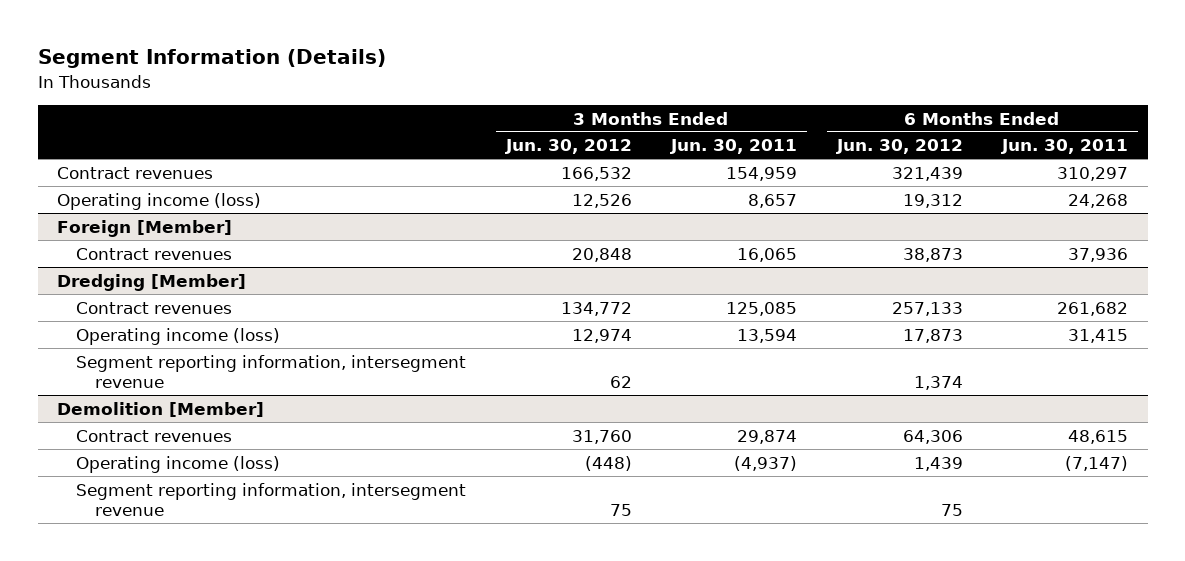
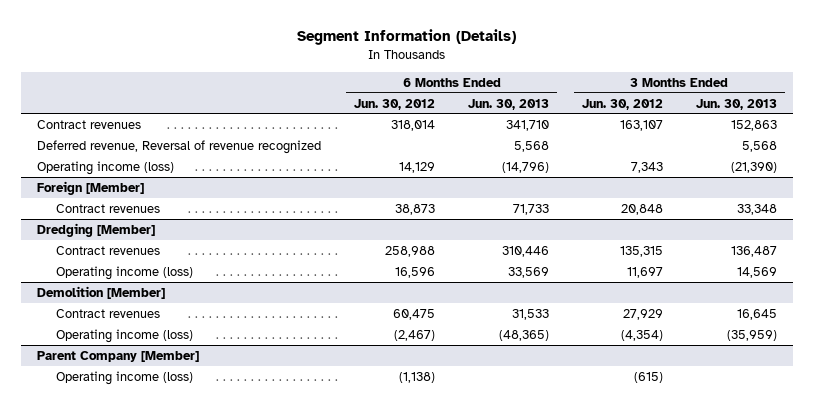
[670,139,798,155] Jun. 30, 2011 -> none
[1000,139,1128,155] Jun. 30, 2011 -> none
none -> [467,98,549,110] Jun. 30, 2013
none -> [695,98,777,110] Jun. 30, 2013
[560,166,632,181] 166,532 -> [619,119,663,131] 163,107
[891,166,963,181] 321,439 -> [391,119,436,131] 318,014
none -> [37,139,322,154] Deferred revenue, Reversal of revenue recognized
[571,193,632,208] 12,526 -> [630,161,663,173] 7,343
[902,193,963,208] 19,312 -> [399,161,436,173] 14,129
[76,354,467,389] Segment reporting information, intersegment revenue -> none
[560,301,632,316] 134,772 -> [619,245,663,257] 135,315
[891,301,963,316] 257,133 -> [385,245,436,257] 258,988
[571,328,632,343] 12,974 -> [626,266,663,278] 11,697
[902,328,963,343] 17,873 -> [395,266,436,278] 16,596
[76,482,467,517] Segment reporting information, intersegment revenue -> none
[571,429,632,444] 31,760 -> [622,308,663,320] 27,929
[902,429,963,444] 64,306 -> [393,308,436,320] 60,475
[584,455,632,471] (448) -> [620,329,663,341] (4,354)
[913,456,963,471] 1,439 -> [394,329,436,341] (2,467)
none -> [37,350,200,362] Parent Company [Member]
none -> [56,370,194,385] Operating income (loss)

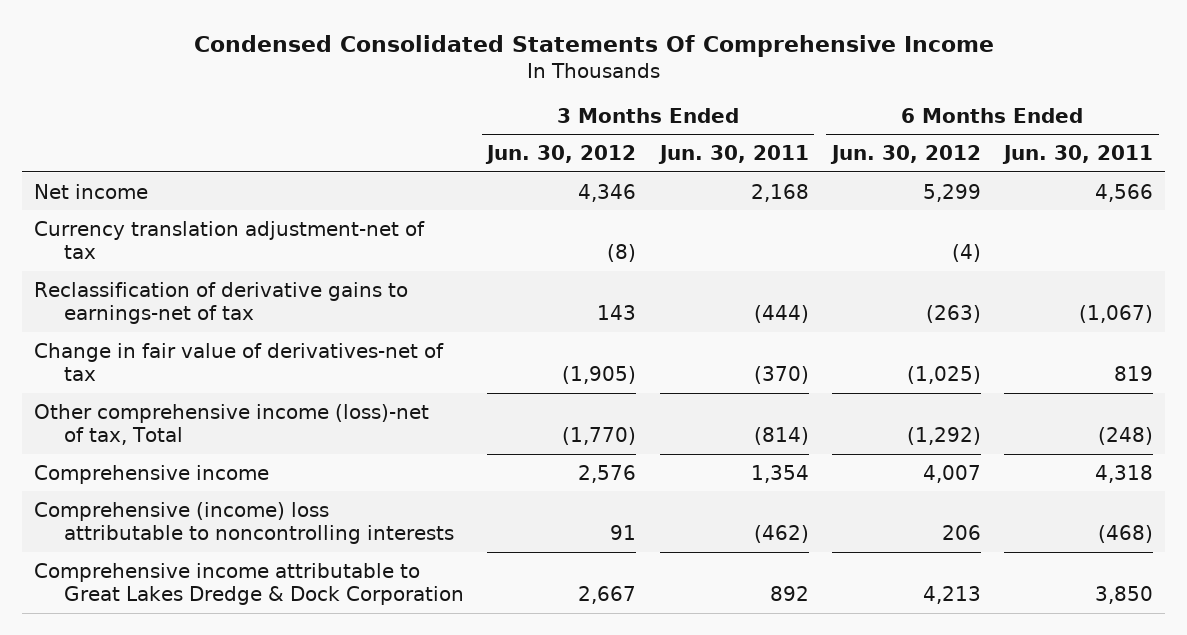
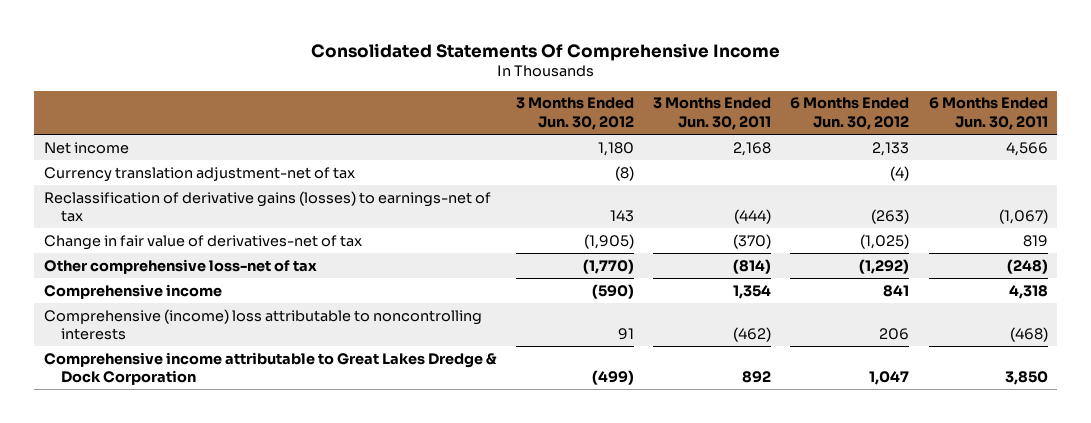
[193,35,994,58] Condensed Consolidated Statements Of Comprehensive Income -> [310,42,780,61] Consolidated Statements Of Comprehensive Income
[578,183,637,202] 4,346 -> [597,141,634,156] 1,180
[922,183,981,202] 5,299 -> [872,141,910,156] 2,133
[34,281,409,325] Reclassification of derivative gains to earnings-net of tax -> [43,190,491,223] Reclassification of derivative gains (losses) to earnings-net of tax
[34,403,430,446] Other comprehensive income (loss)-net of tax, Total -> [43,258,317,274] Other comprehensive loss-net of tax
[578,464,637,483] 2,576 -> [591,283,634,299] (590)
[922,464,981,483] 4,007 -> [883,284,910,297] 841
[578,586,637,605] 2,667 -> [591,370,634,386] (499)
[922,586,981,605] 4,213 -> [869,371,910,386] 1,047

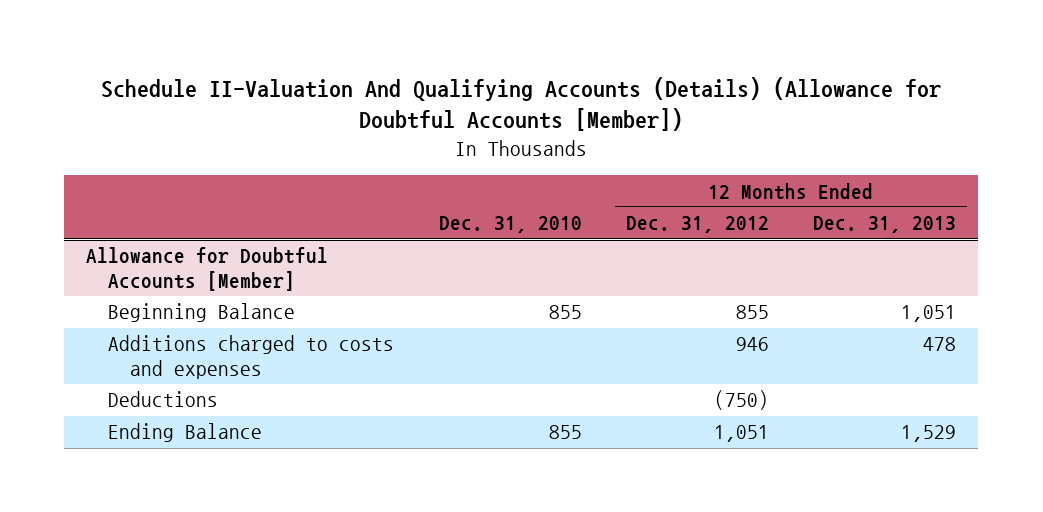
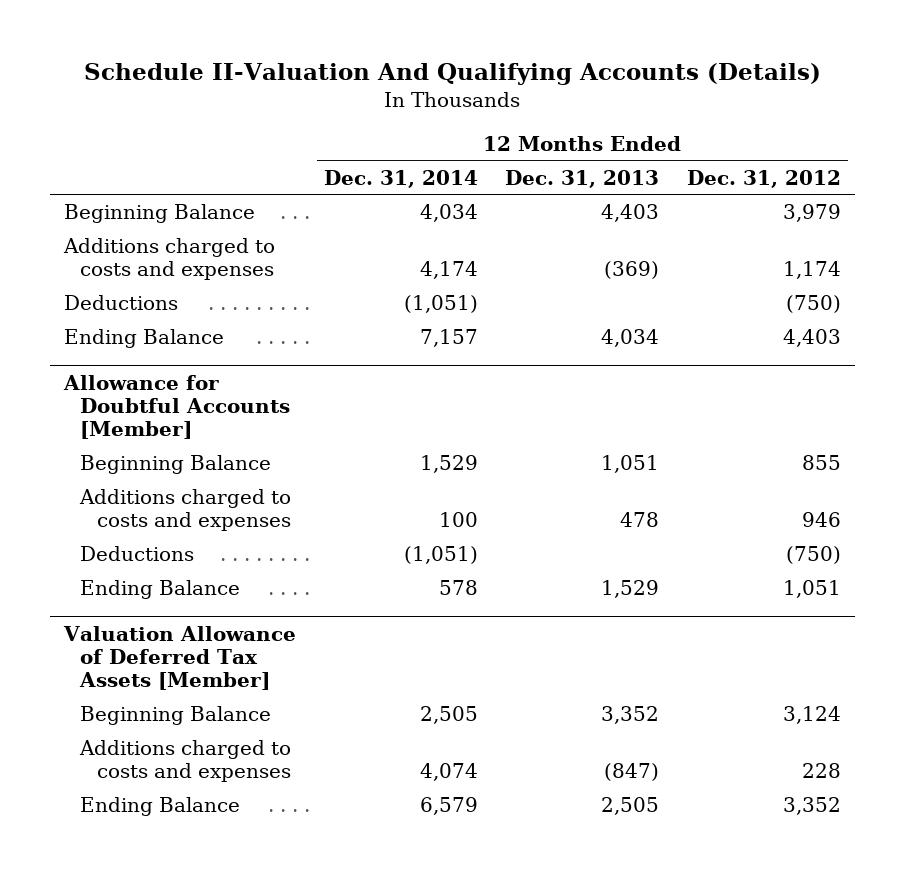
[101,76,942,132] Schedule II-Valuation And Qualifying Accounts (Details) (Allowance for Doubtful Accounts [Member]) -> [84,63,822,86] Schedule II-Valuation And Qualifying Accounts (Details)
[438,216,582,234] Dec. 31, 2010 -> none
none -> [323,169,478,188] Dec. 31, 2014
none -> [63,204,255,224] Beginning Balance
none -> [62,238,275,281] Additions charged to costs and expenses
none -> [63,295,178,311] Deductions
none -> [63,329,224,349] Ending Balance
none -> [62,625,296,691] Valuation Allowance of Deferred Tax Assets [Member]
none -> [80,706,272,726] Beginning Balance
none -> [79,740,292,783] Additions charged to costs and expenses
none -> [80,797,241,817] Ending Balance

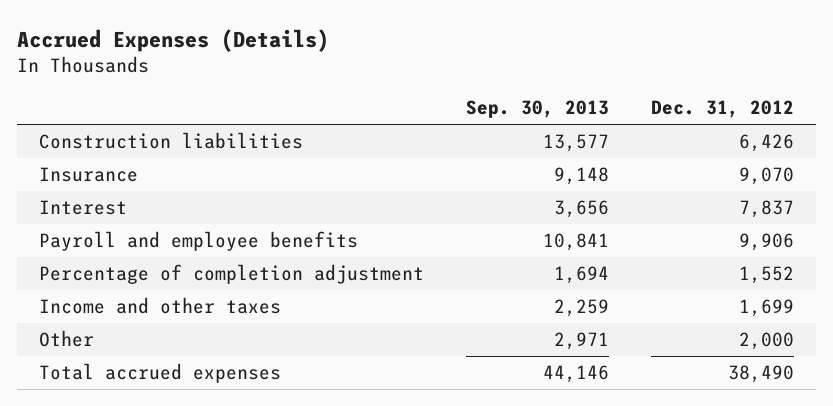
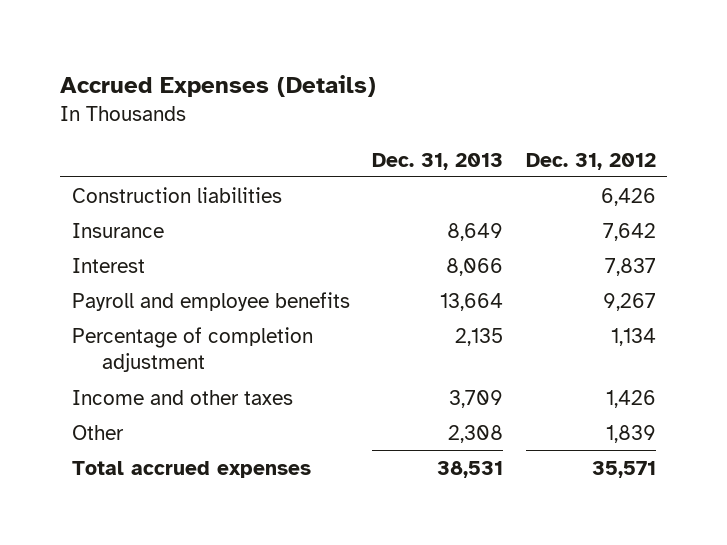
[466,99,610,118] Sep. 30, 2013 -> none
none -> [372,152,504,170] Dec. 31, 2013
[739,167,795,186] 9,070 -> [602,222,656,241] 7,642
[739,233,795,252] 9,906 -> [602,292,656,311] 9,267
[739,266,795,285] 1,552 -> [610,327,656,346] 1,134
[739,299,795,318] 1,699 -> [605,389,656,408] 1,426
[739,332,795,351] 2,000 -> [605,424,656,443] 1,839
[728,365,795,384] 38,490 -> [591,460,656,478] 35,571

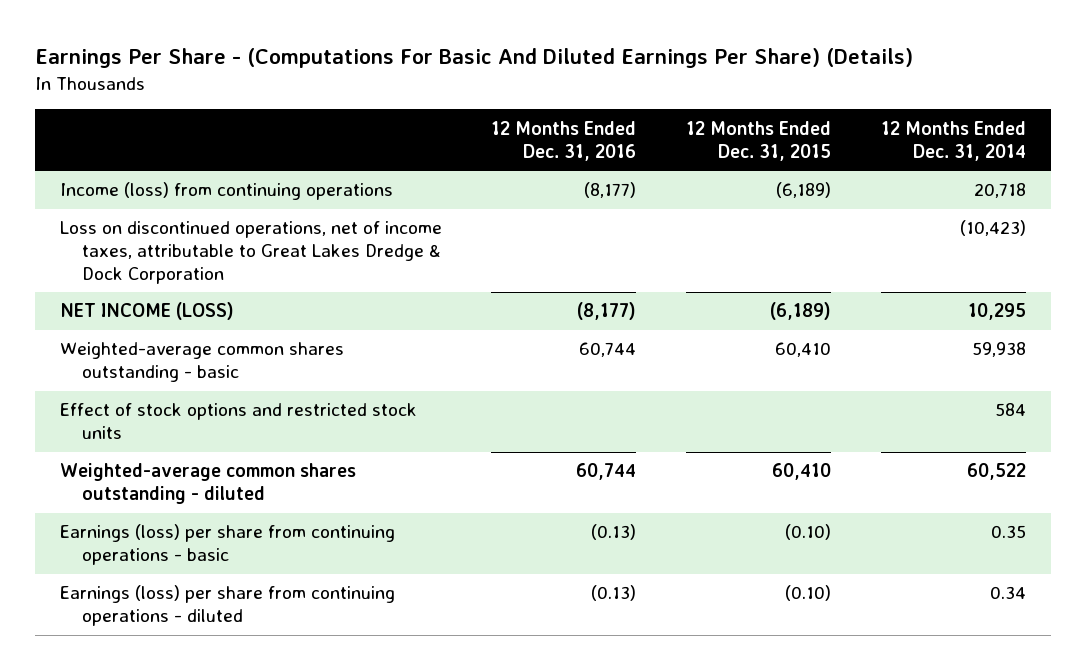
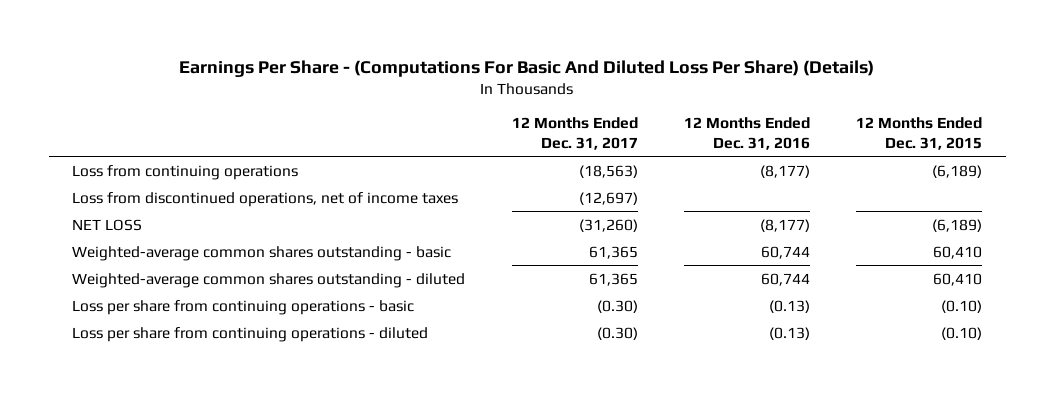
[34,48,913,69] Earnings Per Share - (Computations For Basic And Diluted Earnings Per Share) (Details) -> [179,60,875,78] Earnings Per Share - (Computations For Basic And Diluted Loss Per Share) (Details)
[880,120,1026,161] 12 Months Ended Dec. 31, 2014 -> none
none -> [511,117,638,150] 12 Months Ended Dec. 31, 2017
[59,221,442,284] Loss on discontinued operations, net of income taxes, attributable to Great Lakes Dredge & Dock Corporation -> none
[59,182,393,201] Income (loss) from continuing operations -> [72,164,299,180] Loss from continuing operations
none -> [72,191,459,207] Loss from discontinued operations, net of income taxes
[59,302,234,321] NET INCOME (LOSS) -> [72,218,143,231] NET LOSS
[59,403,417,440] Effect of stock options and restricted stock units -> none
[59,524,395,566] Earnings (loss) per share from continuing operations - basic -> [72,299,415,315] Loss per share from continuing operations - basic
[59,585,395,627] Earnings (loss) per share from continuing operations - diluted -> [72,326,429,342] Loss per share from continuing operations - diluted

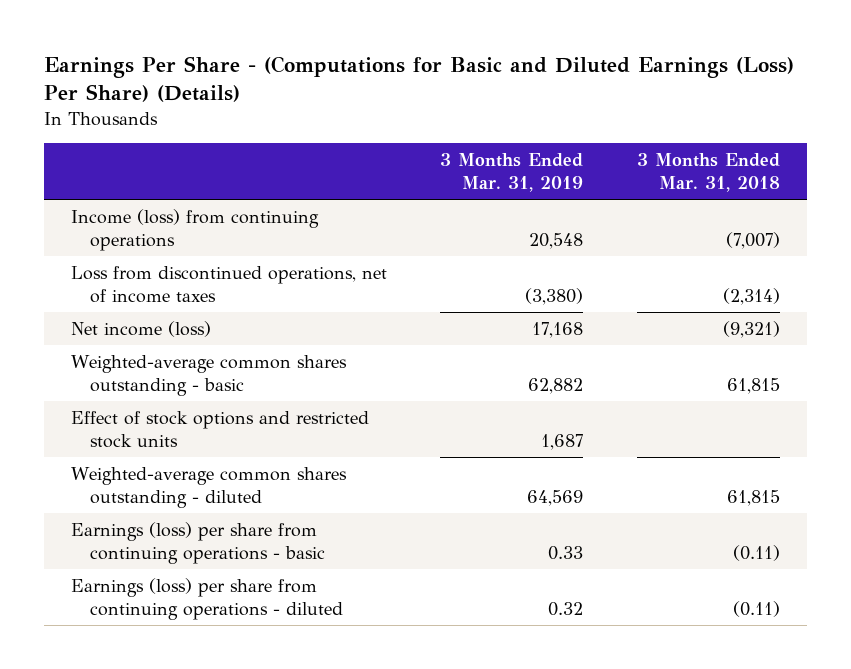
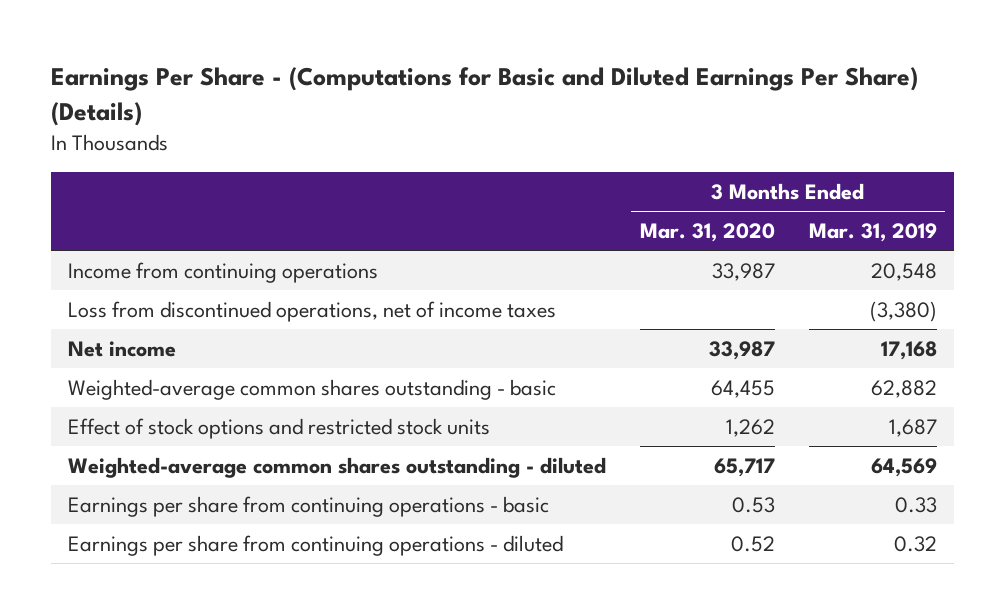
[43,56,794,103] Earnings Per Share - (Computations for Basic and Diluted Earnings (Loss) Per Share) (Details) -> [50,67,918,126] Earnings Per Share - (Computations for Basic and Diluted Earnings Per Share) (Details)
[637,153,781,192] 3 Months Ended Mar. 31, 2018 -> none
none -> [639,223,775,243] Mar. 31, 2020
[70,209,319,251] Income (loss) from continuing operations -> [67,261,378,283] Income from continuing operations
[70,321,211,338] Net income (loss) -> [67,340,176,357] Net income
[70,522,325,564] Earnings (loss) per share from continuing operations - basic -> [67,495,549,517] Earnings per share from continuing operations - basic
[70,578,343,620] Earnings (loss) per share from continuing operations - diluted -> [67,534,563,556] Earnings per share from continuing operations - diluted

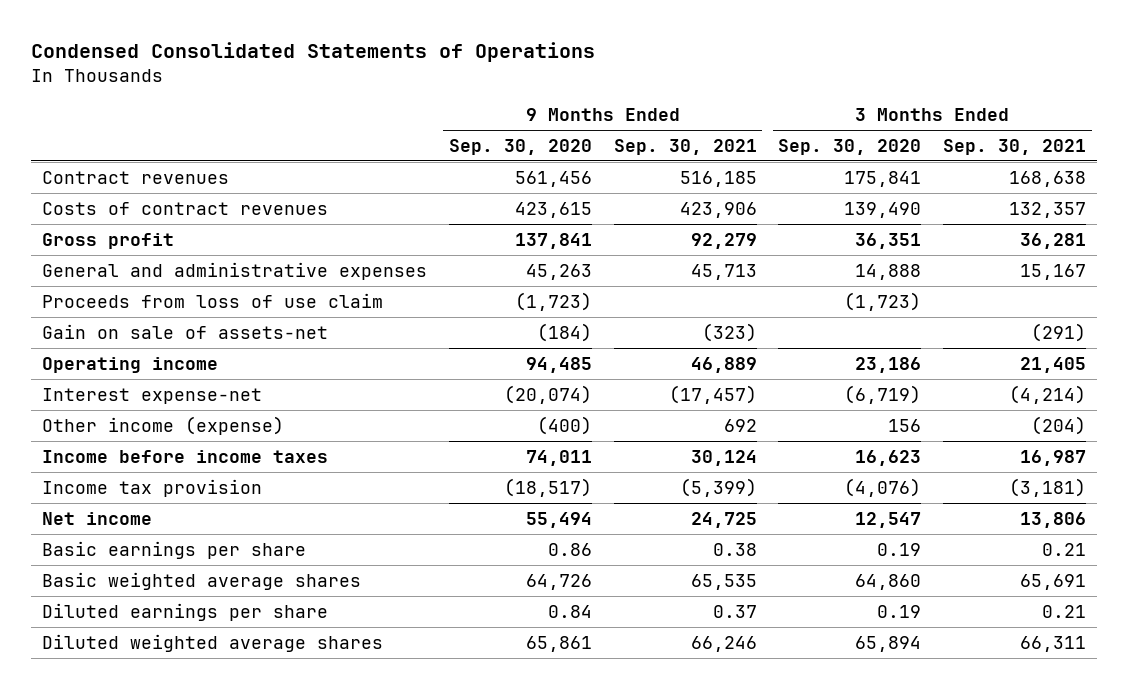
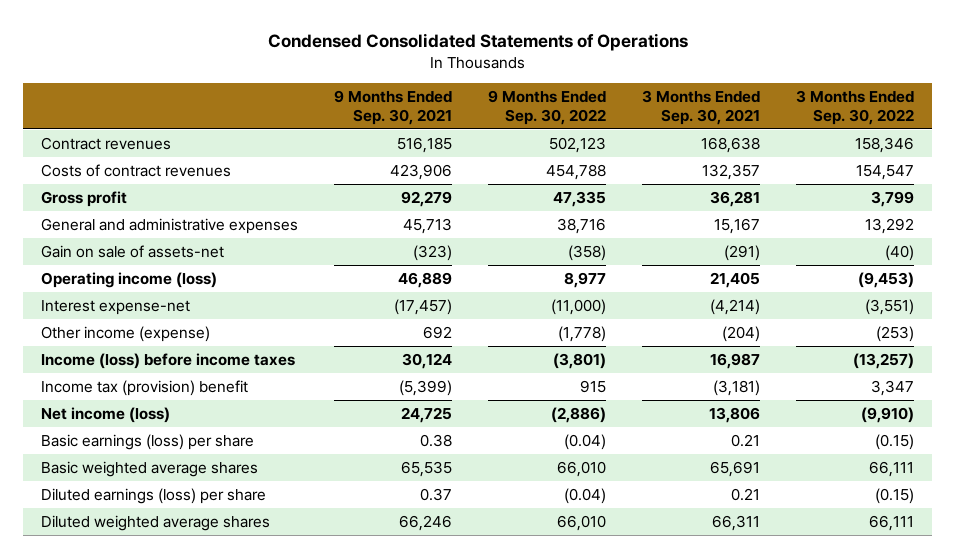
[448,138,592,155] Sep. 30, 2020 -> none
[778,138,922,155] Sep. 30, 2020 -> none
none -> [488,90,607,125] 9 Months Ended Sep. 30, 2022
none -> [796,90,915,125] 3 Months Ended Sep. 30, 2022
[42,292,384,308] Proceeds from loss of use claim -> none
[42,356,219,373] Operating income -> [41,271,218,288] Operating income (loss)
[42,449,329,463] Income before income taxes -> [41,352,296,369] Income (loss) before income taxes
[42,478,263,497] Income tax provision -> [41,379,249,396] Income tax (provision) benefit
[42,511,153,525] Net income -> [41,406,171,423] Net income (loss)
[42,540,307,559] Basic earnings per share -> [41,433,255,450] Basic earnings (loss) per share
[42,602,329,621] Diluted earnings per share -> [41,487,267,504] Diluted earnings (loss) per share

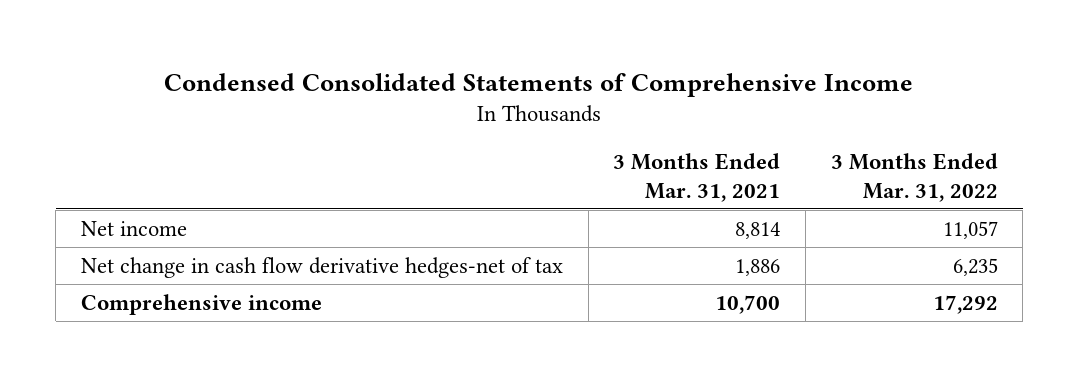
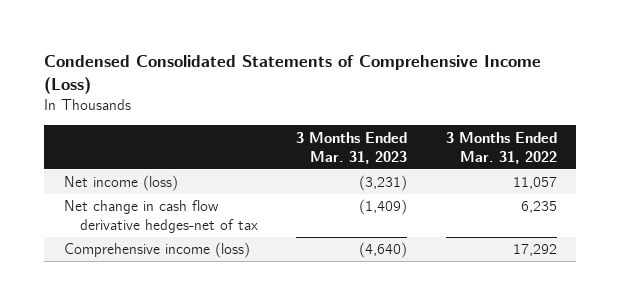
[164,72,914,97] Condensed Consolidated Statements of Comprehensive Income -> [44,55,542,95] Condensed Consolidated Statements of Comprehensive Income (Loss)
[613,152,781,202] 3 Months Ended Mar. 31, 2021 -> none
none -> [296,131,408,164] 3 Months Ended Mar. 31, 2023
[80,220,187,236] Net income -> [63,175,178,192] Net income (loss)
[80,293,322,315] Comprehensive income -> [63,242,250,259] Comprehensive income (loss)

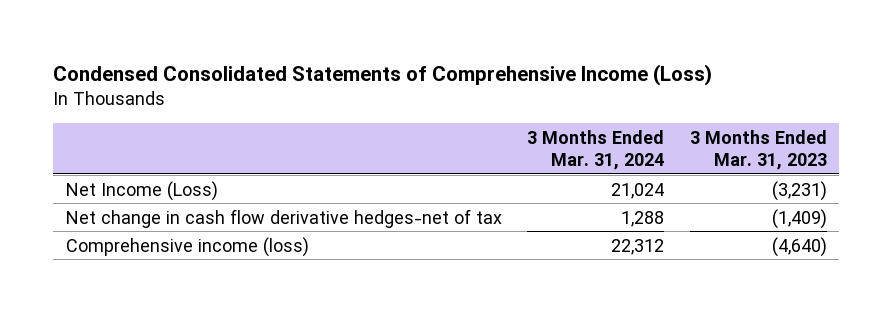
[445,131,557,164] 3 Months Ended Mar. 31, 2022 -> none
none -> [527,129,665,170] 3 Months Ended Mar. 31, 2024
[63,175,178,192] Net income (loss) -> [65,180,218,201] Net Income (Loss)

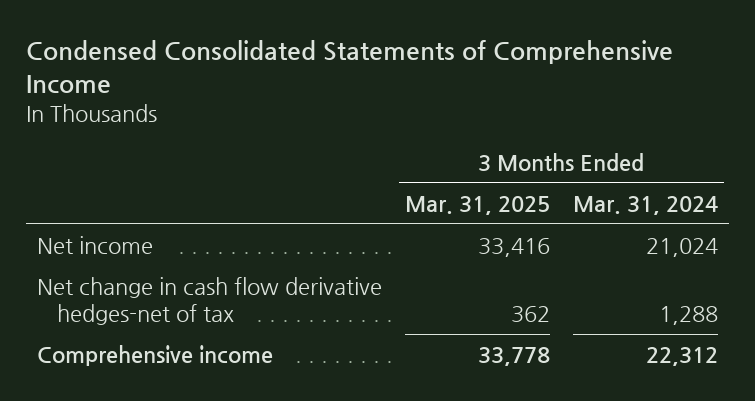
[53,63,713,86] Condensed Consolidated Statements of Comprehensive Income (Loss) -> [25,39,673,95] Condensed Consolidated Statements of Comprehensive Income
[689,129,827,170] 3 Months Ended Mar. 31, 2023 -> none
none -> [404,195,550,215] Mar. 31, 2025
[65,180,218,201] Net Income (Loss) -> [37,235,154,254] Net income
[65,236,309,257] Comprehensive income (loss) -> [37,344,274,366] Comprehensive income

